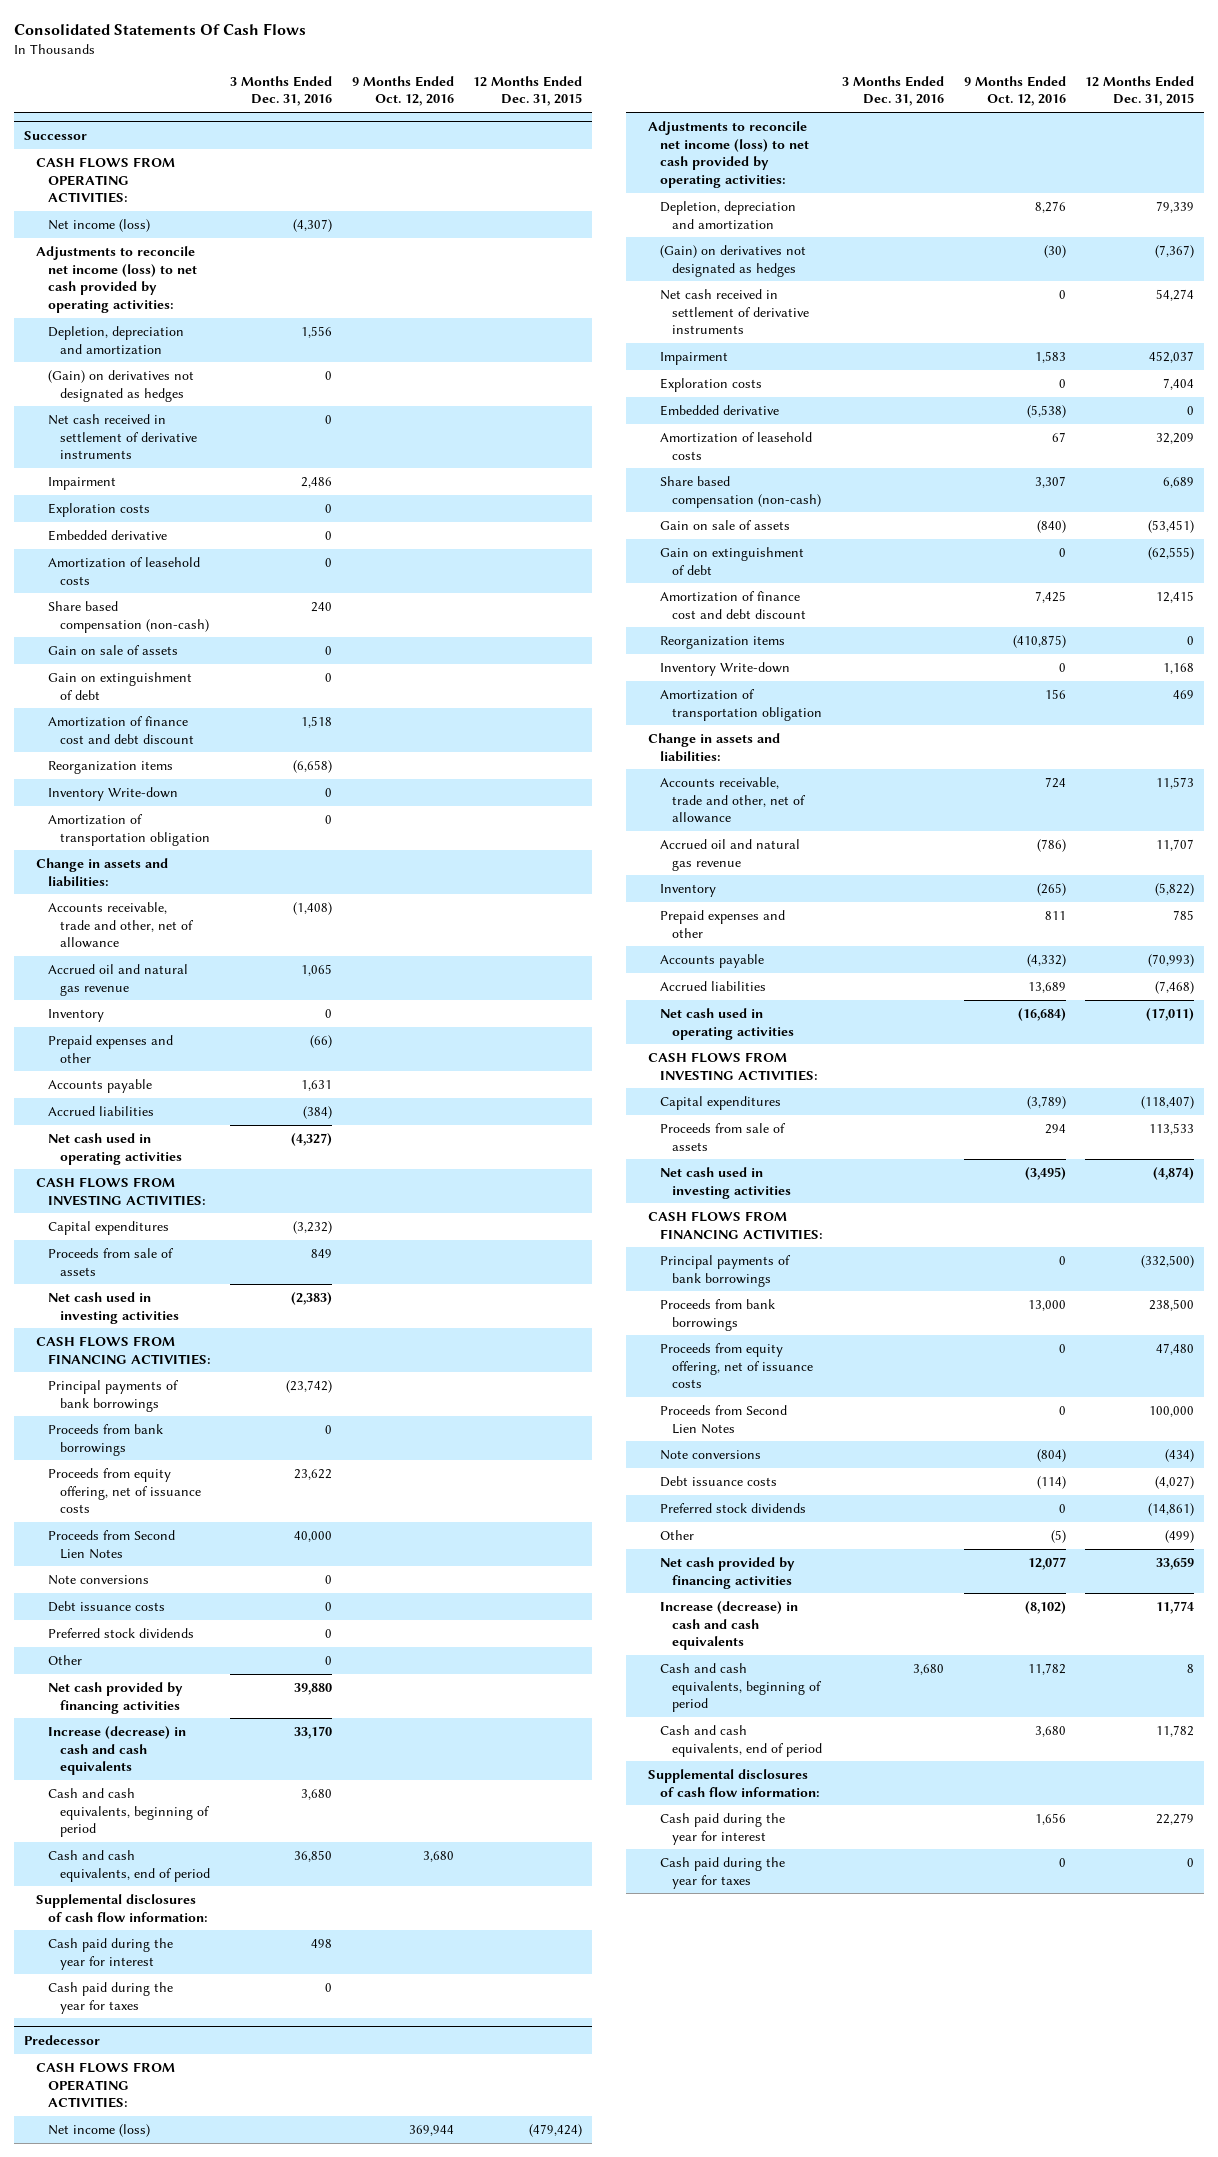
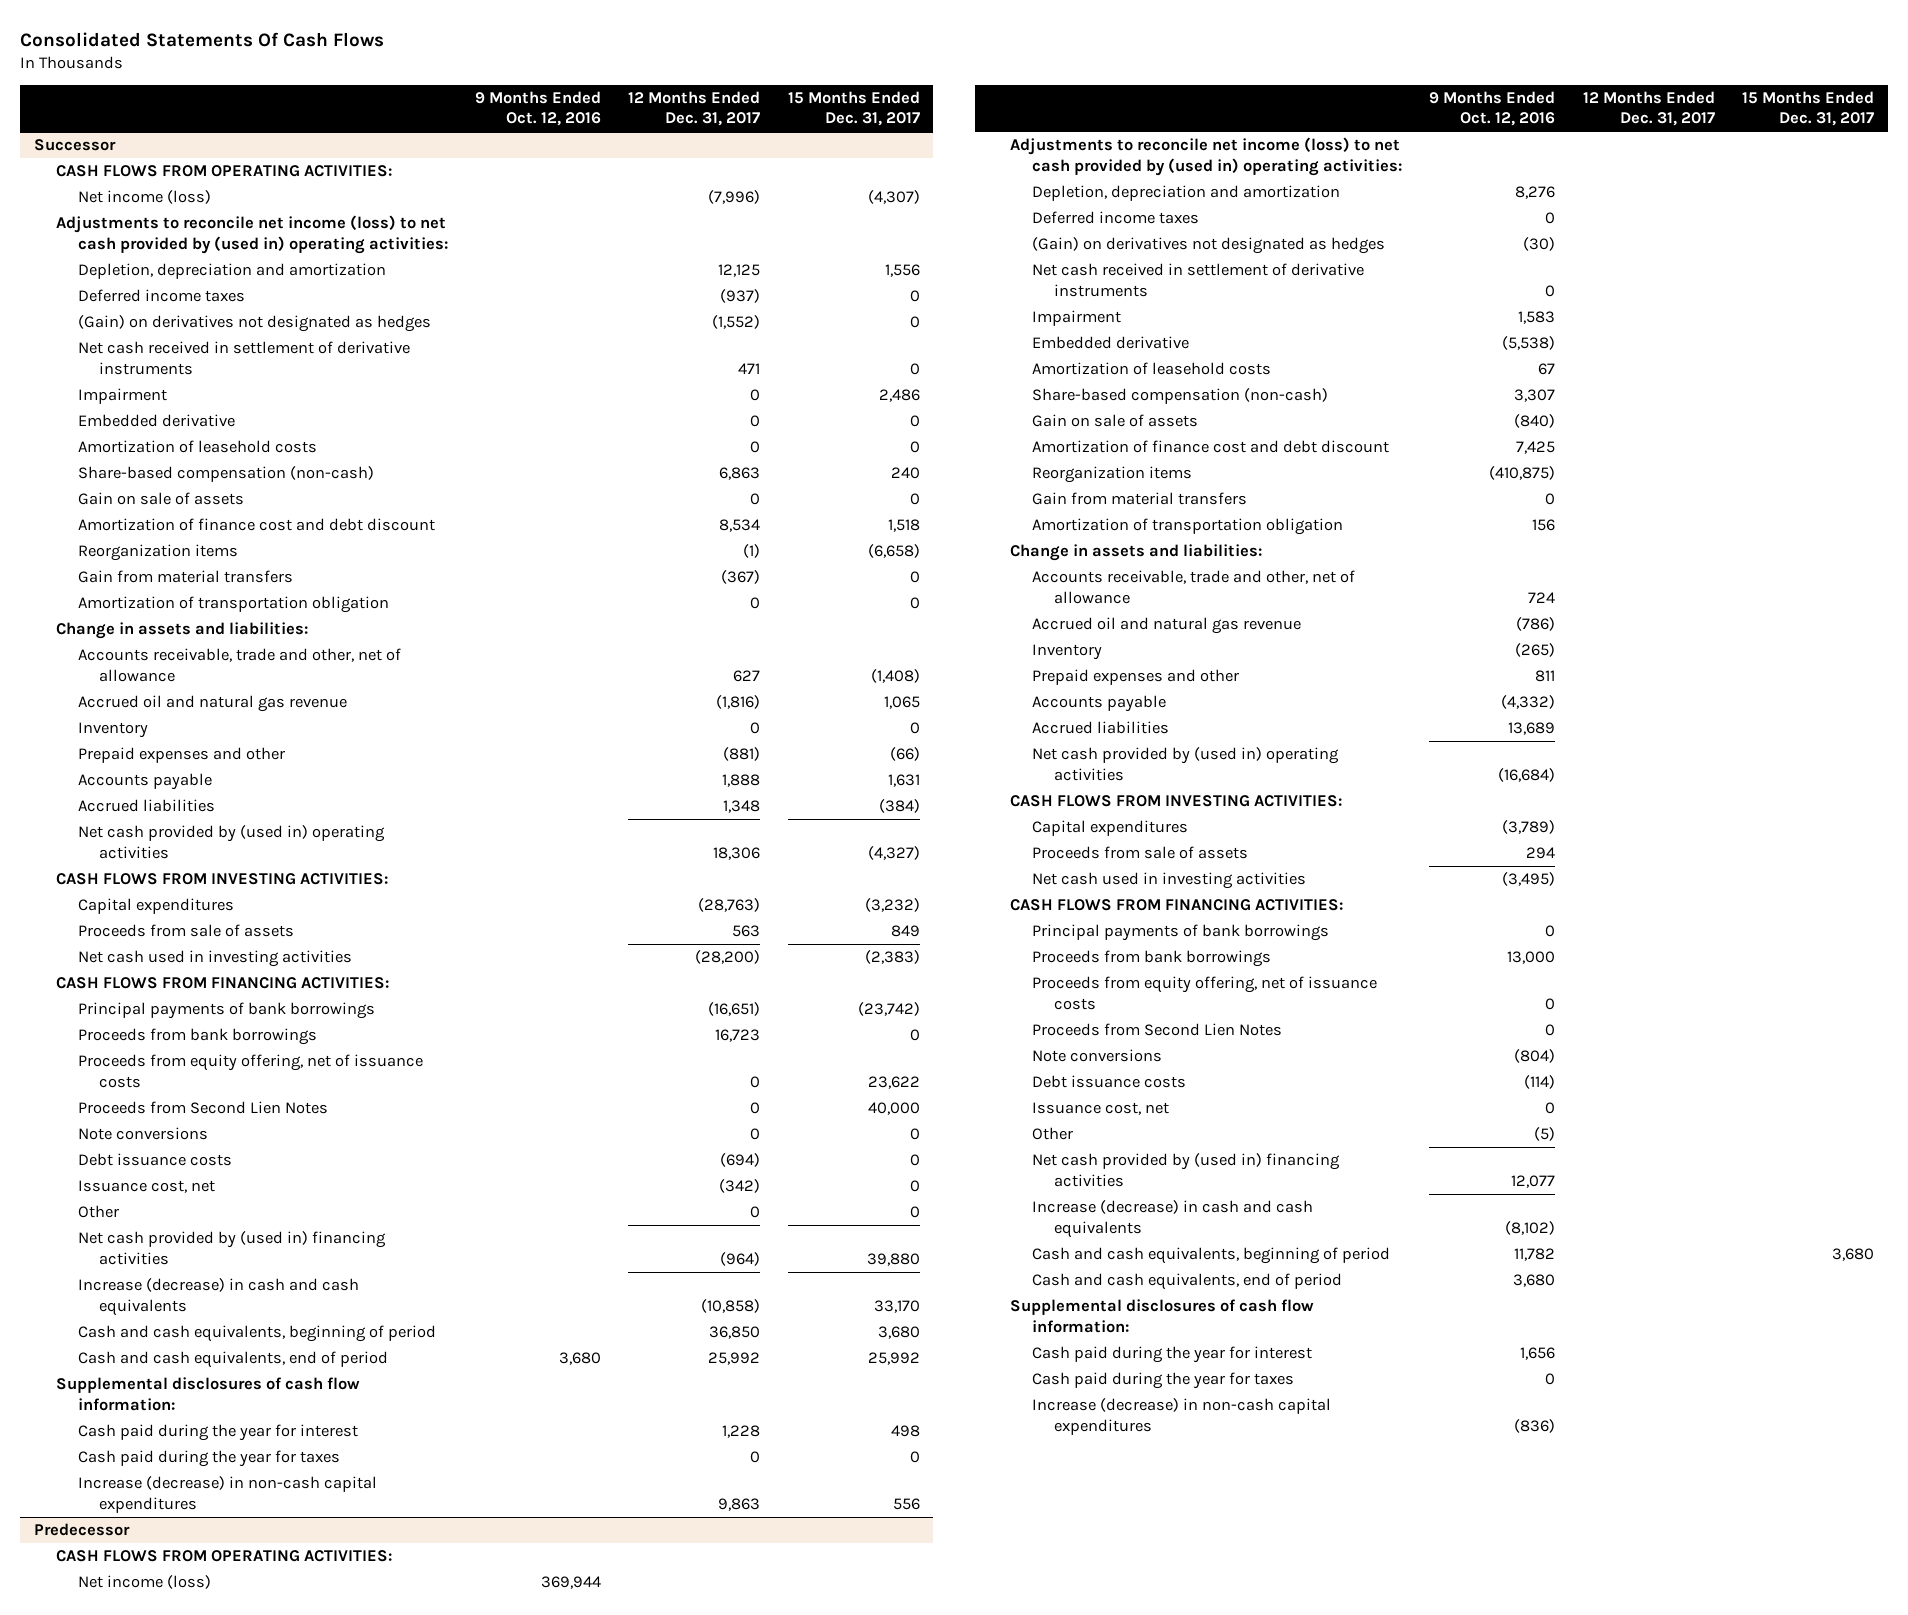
[230,75,333,107] 3 Months Ended Dec. 31, 2016 -> none
[473,75,583,107] 12 Months Ended Dec. 31, 2015 -> none
none -> [628,90,761,127] 12 Months Ended Dec. 31, 2017
none -> [787,90,920,127] 15 Months Ended Dec. 31, 2017
[35,245,197,313] Adjustments to reconcile net income (loss) to net cash provided by operating activities: -> [55,215,448,254] Adjustments to reconcile net income (loss) to net cash provided by (used in) operating activities:
none -> [77,289,245,303] Deferred income taxes
[47,502,150,517] Exploration costs -> none
[47,600,209,633] Share based compensation (non-cash) -> [77,466,374,483] Share-based compensation (non-cash)
[47,671,192,700] Gain on extinguishment of debt -> none
[47,786,178,801] Inventory Write-down -> [77,570,293,584] Gain from material transfers
[47,1132,182,1165] Net cash used in operating activities -> [77,825,385,859] Net cash provided by (used in) operating activities
[47,1627,194,1638] Preferred stock dividends -> none
none -> [77,1180,215,1194] Issuance cost, net
[47,1681,183,1714] Net cash provided by financing activities -> [77,1231,386,1265] Net cash provided by (used in) financing activities
none -> [77,1476,377,1513] Increase (decrease) in non-cash capital expenditures
[647,120,809,188] Adjustments to reconcile net income (loss) to net cash provided by operating activities: -> [1010,137,1403,176] Adjustments to reconcile net income (loss) to net cash provided by (used in) operating activities:
none -> [1032,211,1200,225] Deferred income taxes
[659,377,762,392] Exploration costs -> none
[659,475,821,508] Share based compensation (non-cash) -> [1032,388,1329,405] Share-based compensation (non-cash)
[659,546,804,575] Gain on extinguishment of debt -> none
[659,661,790,676] Inventory Write-down -> [1032,492,1248,506] Gain from material transfers
[659,1007,794,1040] Net cash used in operating activities -> [1032,747,1340,781] Net cash provided by (used in) operating activities
[659,1502,806,1513] Preferred stock dividends -> none
none -> [1032,1102,1170,1116] Issuance cost, net
[659,1556,795,1589] Net cash provided by financing activities -> [1032,1153,1341,1187] Net cash provided by (used in) financing activities
none -> [1032,1398,1332,1435] Increase (decrease) in non-cash capital expenditures

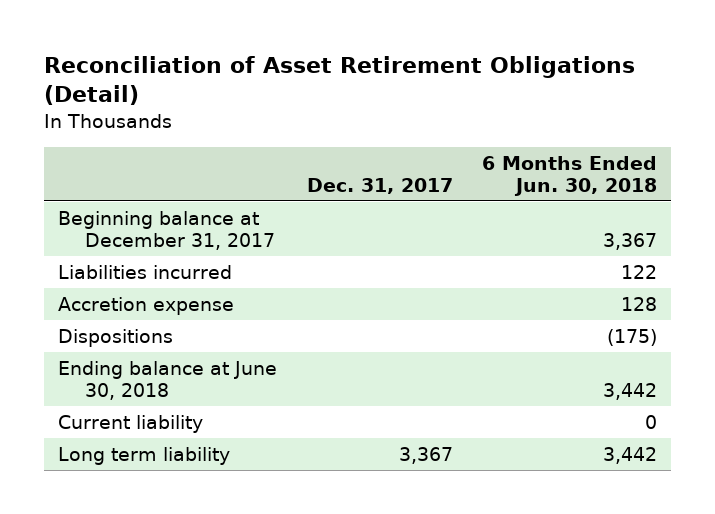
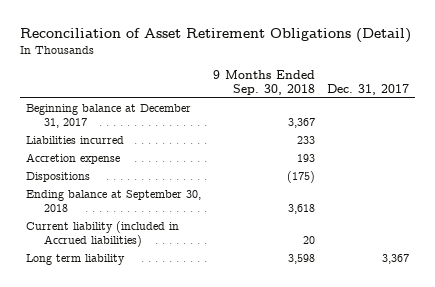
[481,155,657,197] 6 Months Ended Jun. 30, 2018 -> none
none -> [212,69,315,95] 9 Months Ended Sep. 30, 2018
[58,360,278,401] Ending balance at June 30, 2018 -> [25,190,201,213] Ending balance at September 30, 2018
[58,414,204,433] Current liability -> [25,221,179,248] Current liability (included in Accrued liabilities)

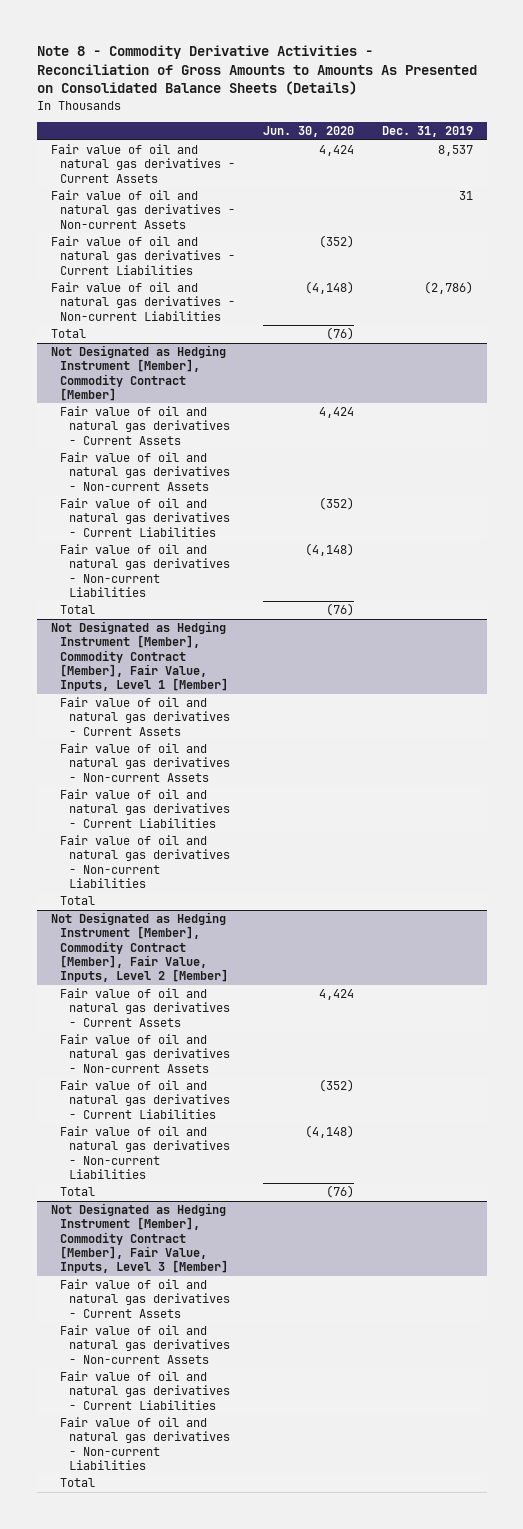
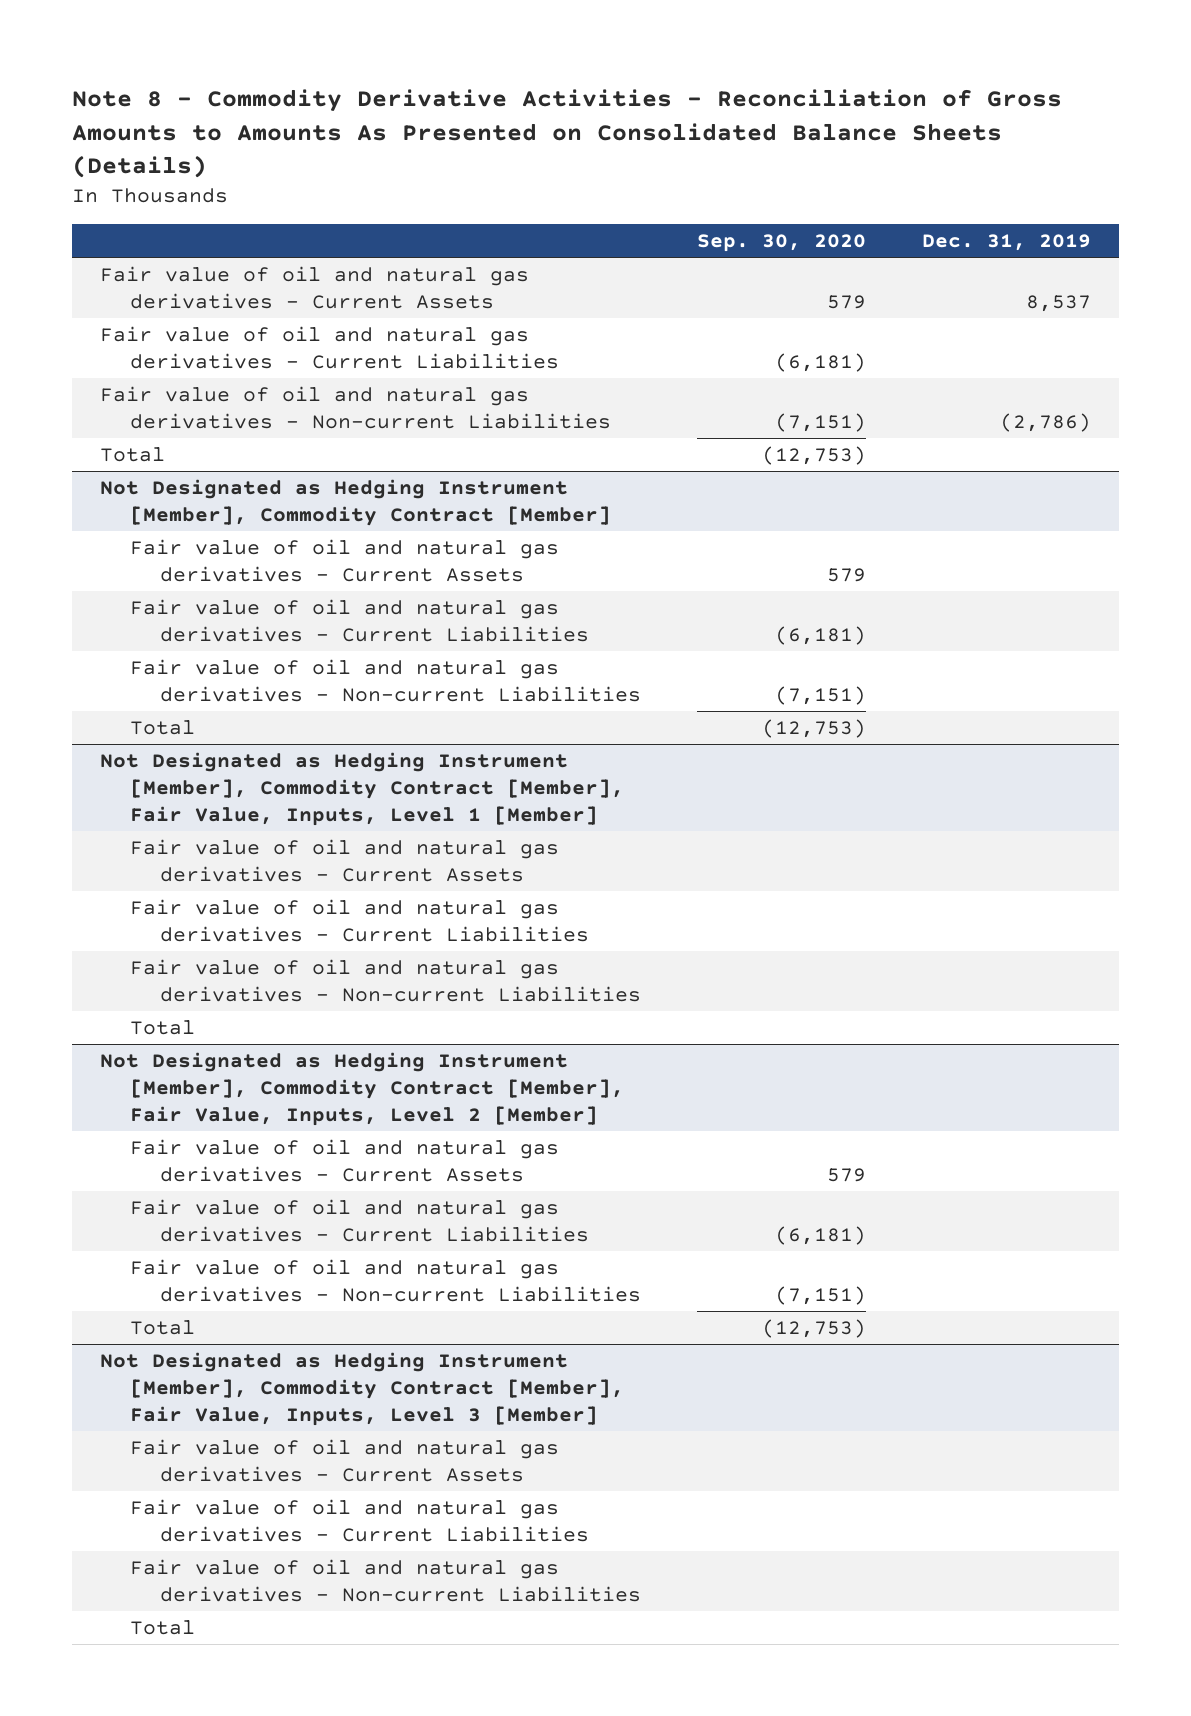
[262,126,354,138] Jun. 30, 2020 -> none
none -> [696,234,866,253] Sep. 30, 2020
[50,190,235,229] Fair value of oil and natural gas derivatives - Non-current Assets -> none
[59,452,231,491] Fair value of oil and natural gas derivatives - Non-current Assets -> none
[59,743,231,782] Fair value of oil and natural gas derivatives - Non-current Assets -> none
[59,1034,231,1073] Fair value of oil and natural gas derivatives - Non-current Assets -> none
[59,1325,231,1364] Fair value of oil and natural gas derivatives - Non-current Assets -> none

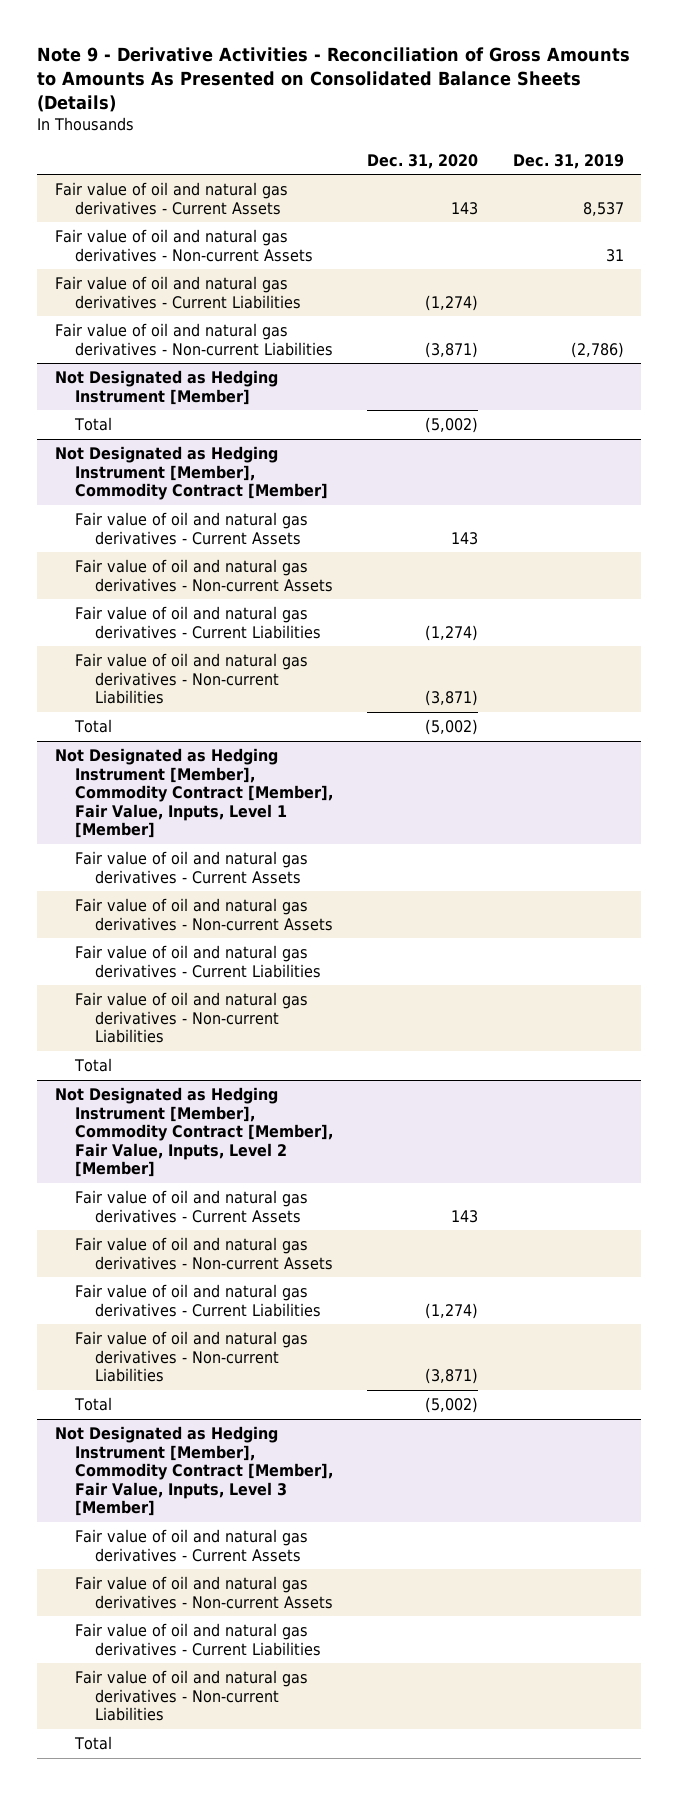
[72,88,1063,179] Note 8 - Commodity Derivative Activities - Reconciliation of Gross Amounts to Amounts As Presented on Consolidated Balance Sheets (Details) -> [37,47,631,113] Note 9 - Derivative Activities - Reconciliation of Gross Amounts to Amounts As Presented on Consolidated Balance Sheets (Details)
[696,234,866,253] Sep. 30, 2020 -> none
none -> [367,153,479,169] Dec. 31, 2020
none -> [54,229,313,262] Fair value of oil and natural gas derivatives - Non-current Assets
[100,446,166,462] Total -> none
none -> [54,370,278,405] Not Designated as Hedging Instrument [Member]
none -> [73,417,112,432] Total
none -> [74,559,333,592] Fair value of oil and natural gas derivatives - Non-current Assets
none -> [74,898,333,931] Fair value of oil and natural gas derivatives - Non-current Assets
none -> [74,1237,333,1270] Fair value of oil and natural gas derivatives - Non-current Assets
none -> [74,1576,333,1609] Fair value of oil and natural gas derivatives - Non-current Assets

